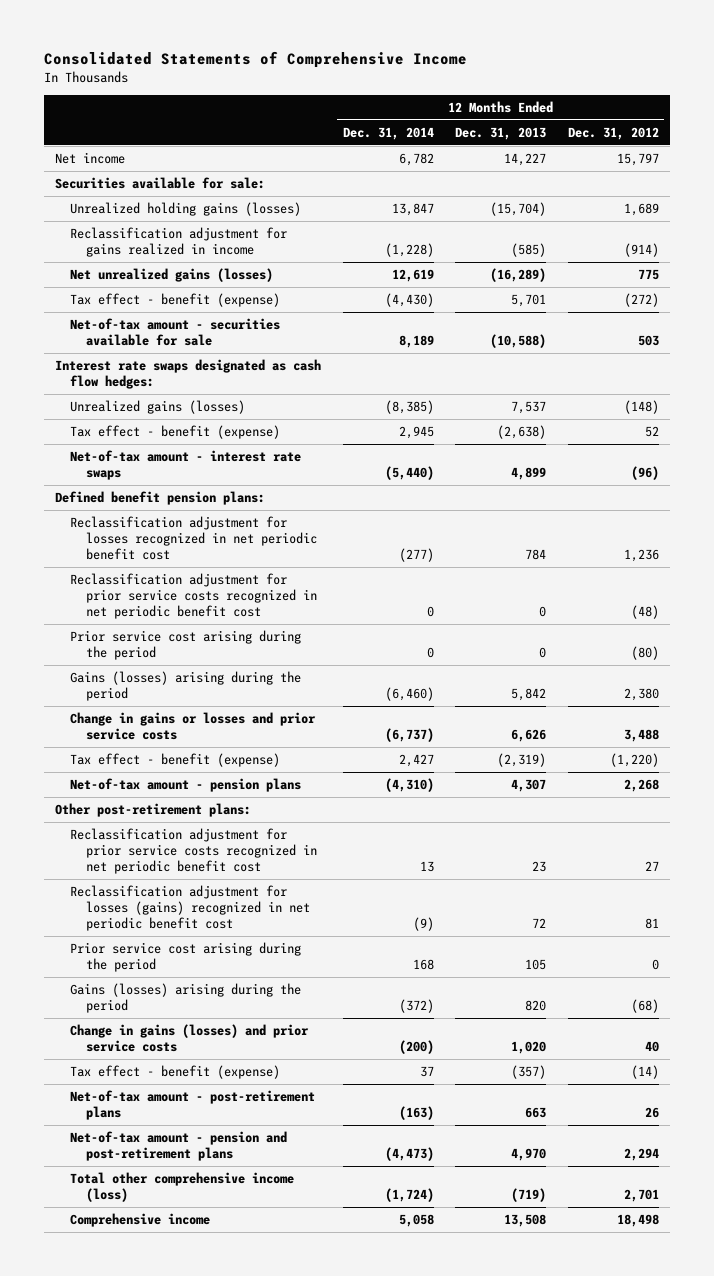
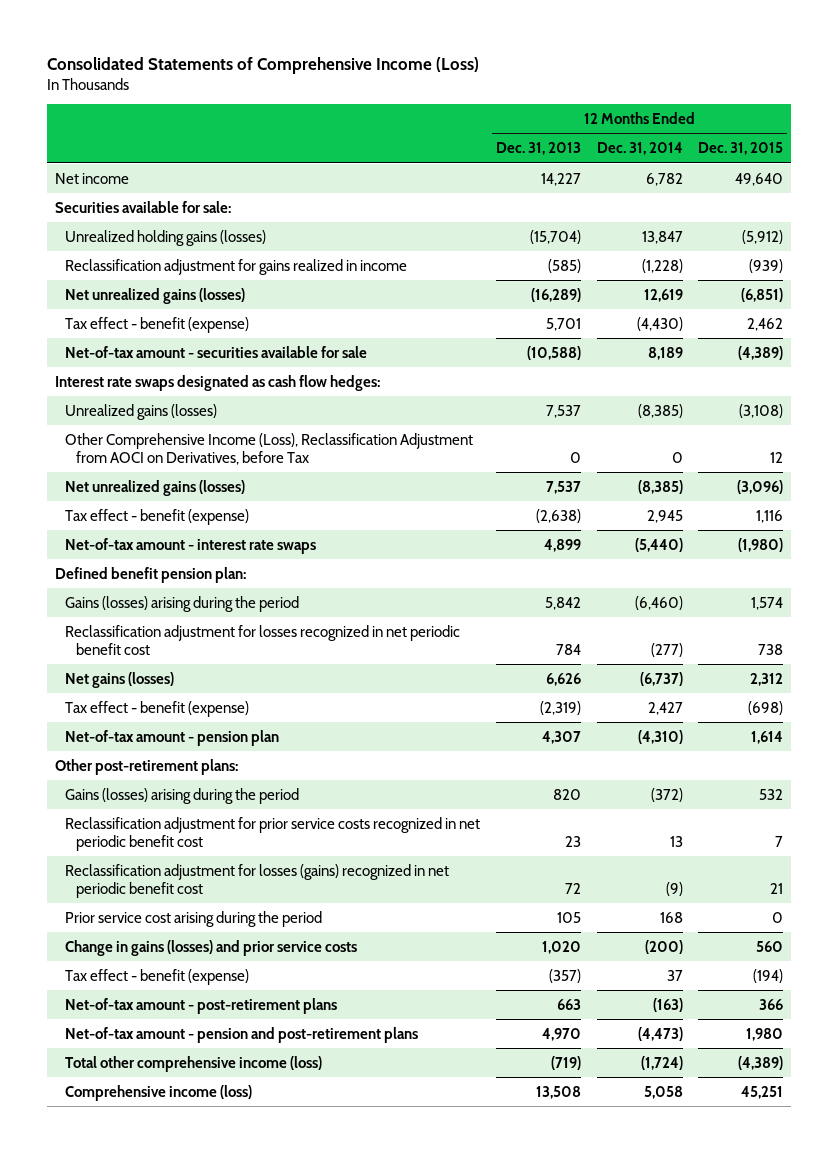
[44,51,468,69] Consolidated Statements of Comprehensive Income -> [46,56,479,74] Consolidated Statements of Comprehensive Income (Loss)
[568,126,660,140] Dec. 31, 2012 -> none
none -> [698,142,784,156] Dec. 31, 2015
none -> [65,432,474,465] Other Comprehensive Income (Loss), Reclassification Adjustment from AOCI on Derivatives, before Tax
none -> [65,479,246,496] Net unrealized gains (losses)
[70,572,317,620] Reclassification adjustment for prior service costs recognized in net periodic benefit cost -> none
[70,629,302,661] Prior service cost arising during the period -> none
[55,490,266,505] Defined benefit pension plans: -> [54,566,246,583] Defined benefit pension plan:
[70,515,317,561] Reclassification adjustment for losses recognized in net periodic benefit cost -> [65,624,461,655] Reclassification adjustment for losses recognized in net periodic benefit cost
[70,711,317,741] Change in gains or losses and prior service costs -> [65,671,175,688] Net gains (losses)
[70,777,302,792] Net-of-tax amount - pension plans -> [65,729,280,746] Net-of-tax amount - pension plan
[70,982,302,1014] Gains (losses) arising during the period -> [65,787,300,804] Gains (losses) arising during the period
[70,1212,211,1227] Comprehensive income -> [65,1084,253,1101] Comprehensive income (loss)

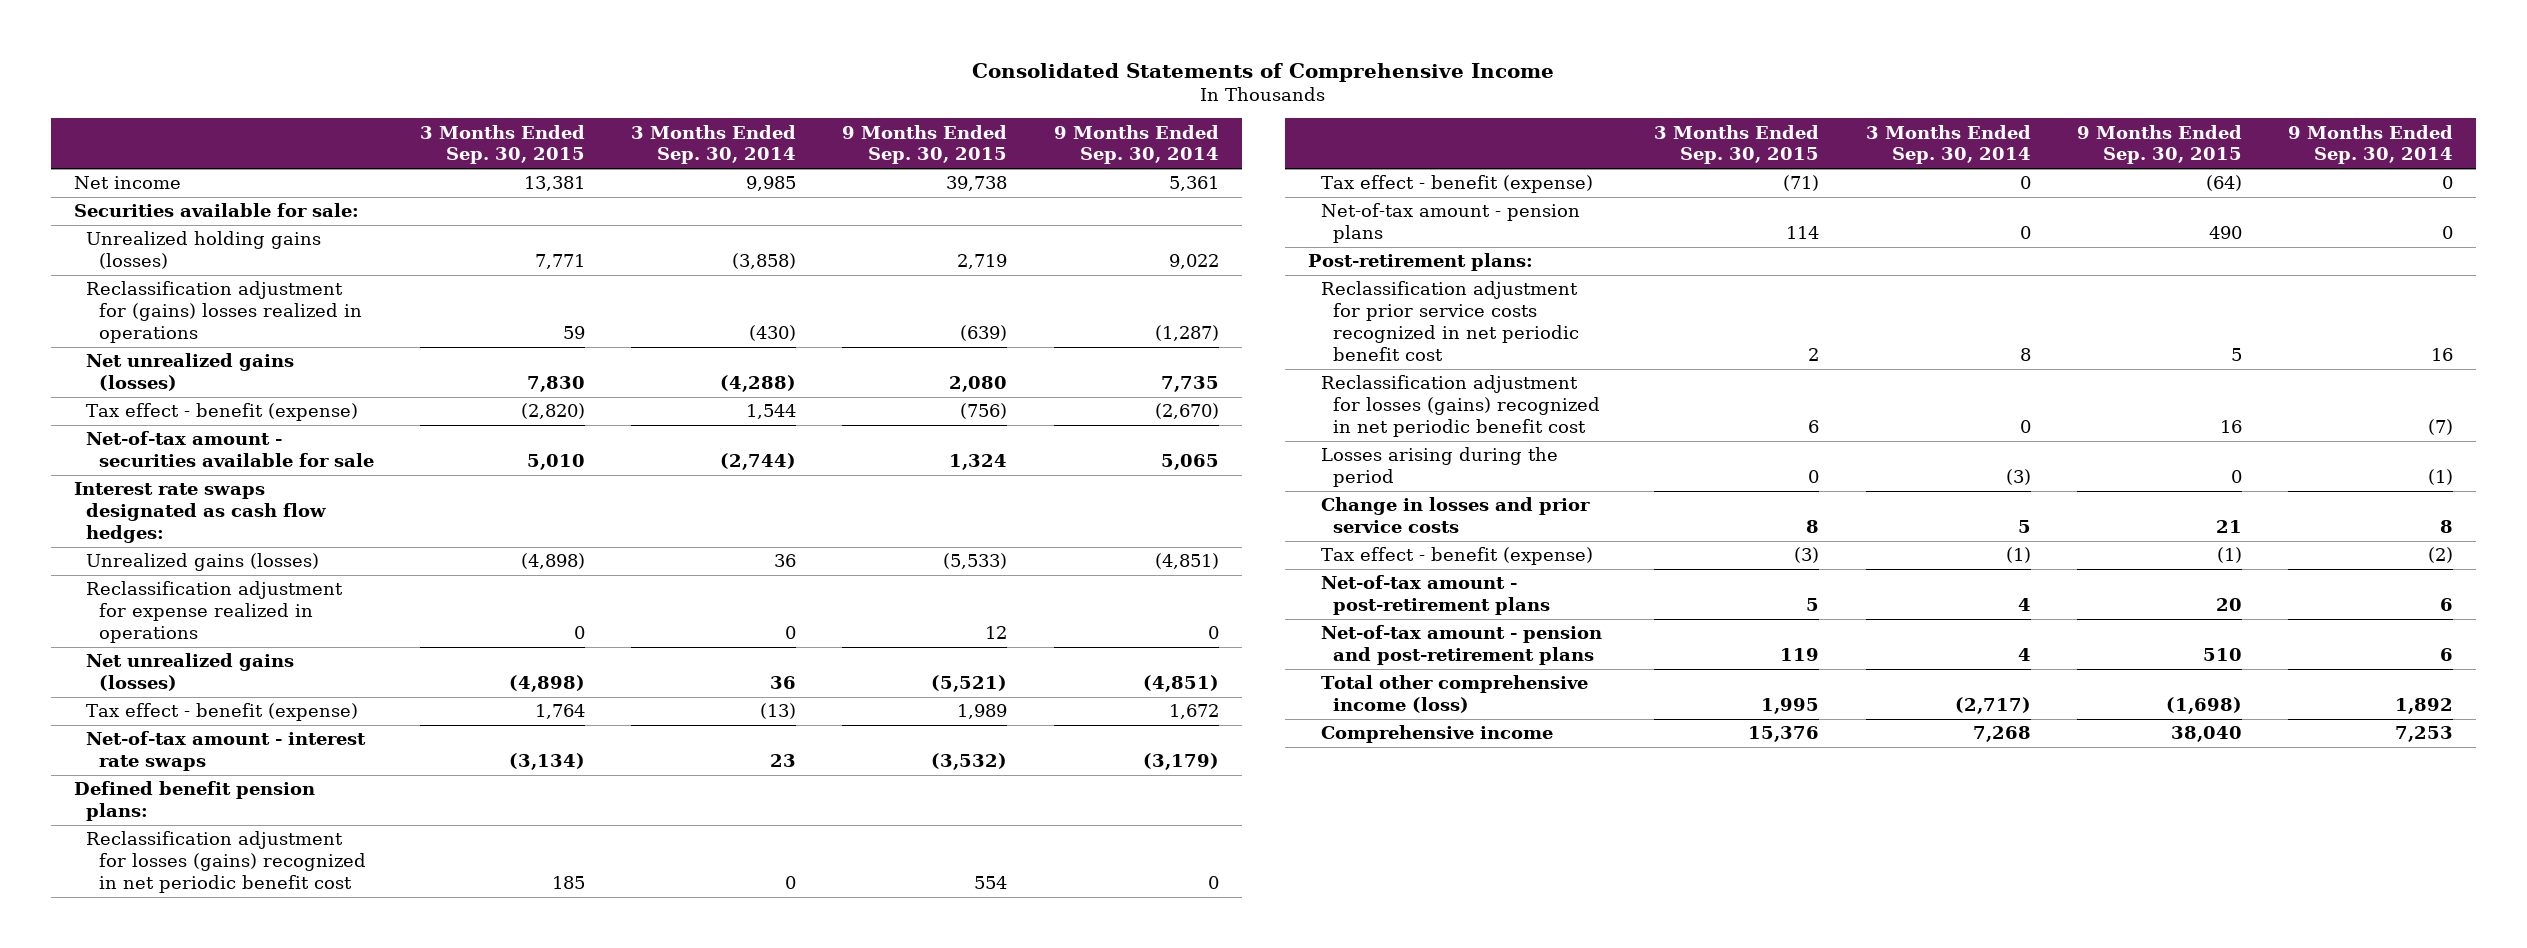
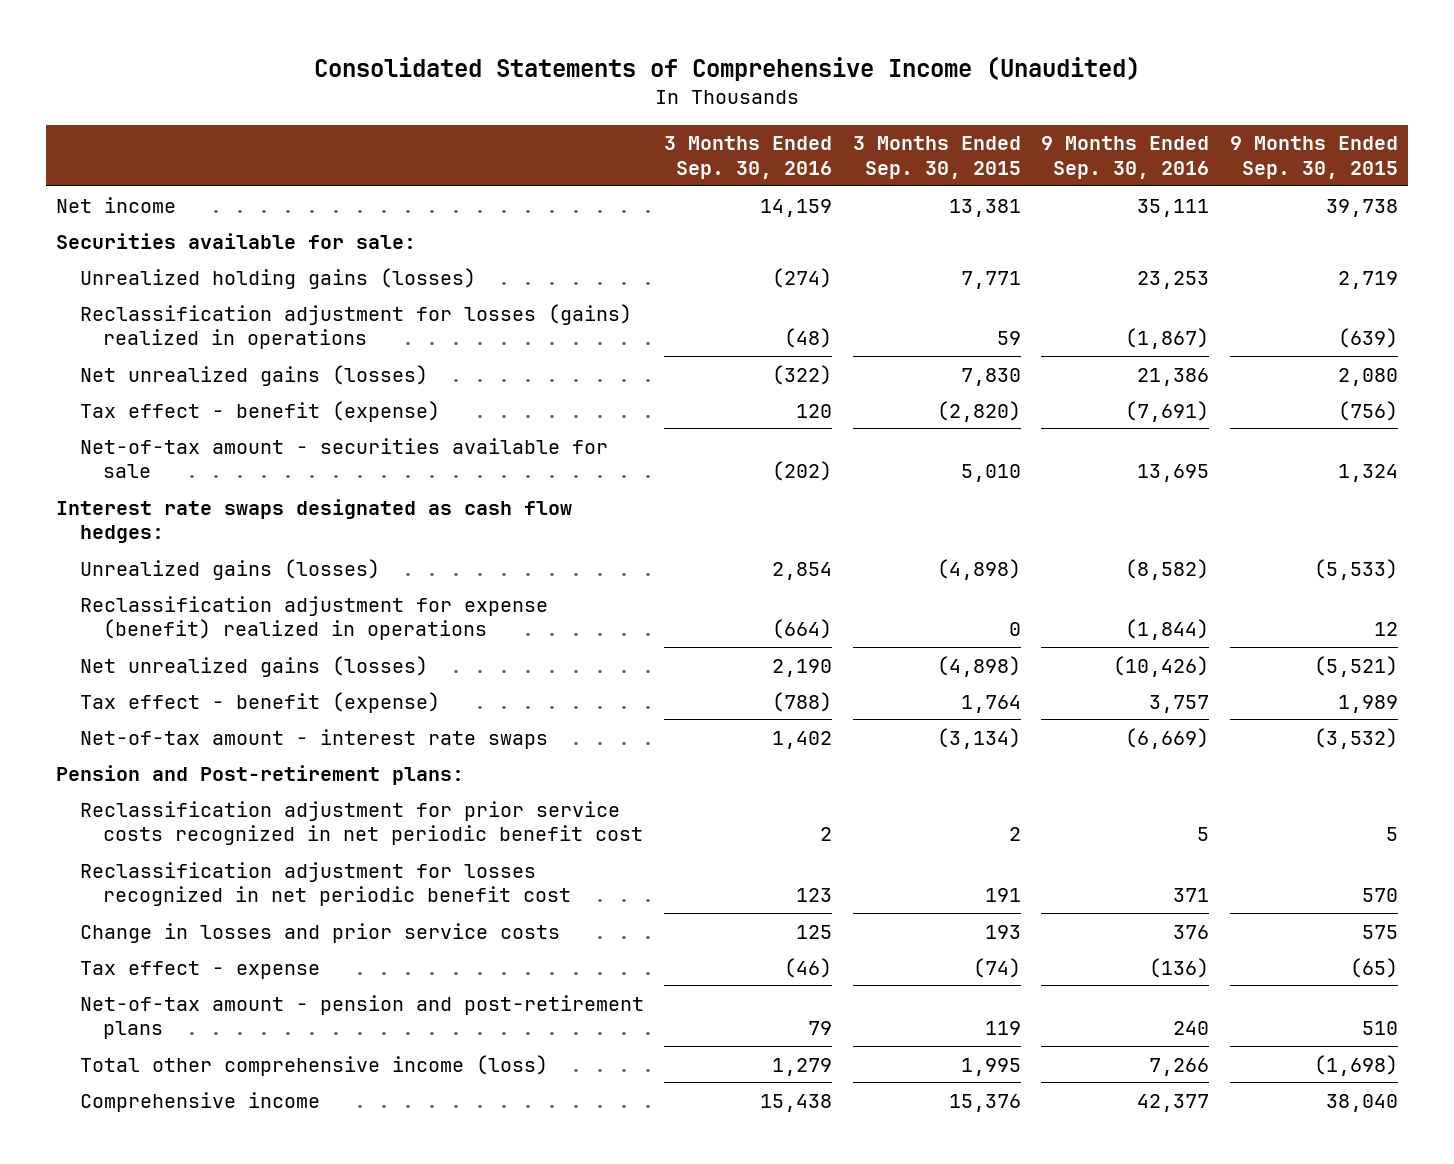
[972,62,1555,82] Consolidated Statements of Comprehensive Income -> [314,56,1141,82] Consolidated Statements of Comprehensive Income (Unaudited)
[631,124,797,165] 3 Months Ended Sep. 30, 2014 -> none
[1053,124,1219,165] 9 Months Ended Sep. 30, 2014 -> none
none -> [664,136,833,180] 3 Months Ended Sep. 30, 2016
none -> [1041,136,1210,180] 9 Months Ended Sep. 30, 2016
[86,281,362,344] Reclassification adjustment for (gains) losses realized in operations -> [79,303,632,350] Reclassification adjustment for losses (gains) realized in operations
[86,581,344,644] Reclassification adjustment for expense realized in operations -> [79,595,548,641] Reclassification adjustment for expense (benefit) realized in operations
[73,781,315,822] Defined benefit pension plans: -> none
[86,831,366,894] Reclassification adjustment for losses (gains) recognized in net periodic benefit cost -> none
[1320,175,1593,194] Tax effect - benefit (expense) -> none
[1320,203,1580,244] Net-of-tax amount - pension plans -> none
[1308,253,1534,272] Post-retirement plans: -> [55,764,464,785] Pension and Post-retirement plans:
[1320,447,1558,488] Losses arising during the period -> none
[1320,575,1551,616] Net-of-tax amount - post-retirement plans -> none
[1320,375,1601,438] Reclassification adjustment for losses (gains) recognized in net periodic benefit cost -> [79,861,572,907] Reclassification adjustment for losses recognized in net periodic benefit cost
[1808,420,1820,434] 6 -> [984,888,1021,903] 191
[2219,420,2242,434] 16 -> [1362,888,1399,903] 570
[1806,520,1820,534] 8 -> [984,924,1021,939] 193
[2215,520,2242,534] 21 -> [1362,924,1399,939] 575
[1320,547,1593,566] Tax effect - benefit (expense) -> [79,960,320,979] Tax effect - expense
[1794,547,1820,564] (3) -> [972,957,1021,978] (74)
[2216,547,2242,564] (1) -> [1350,957,1399,978] (65)

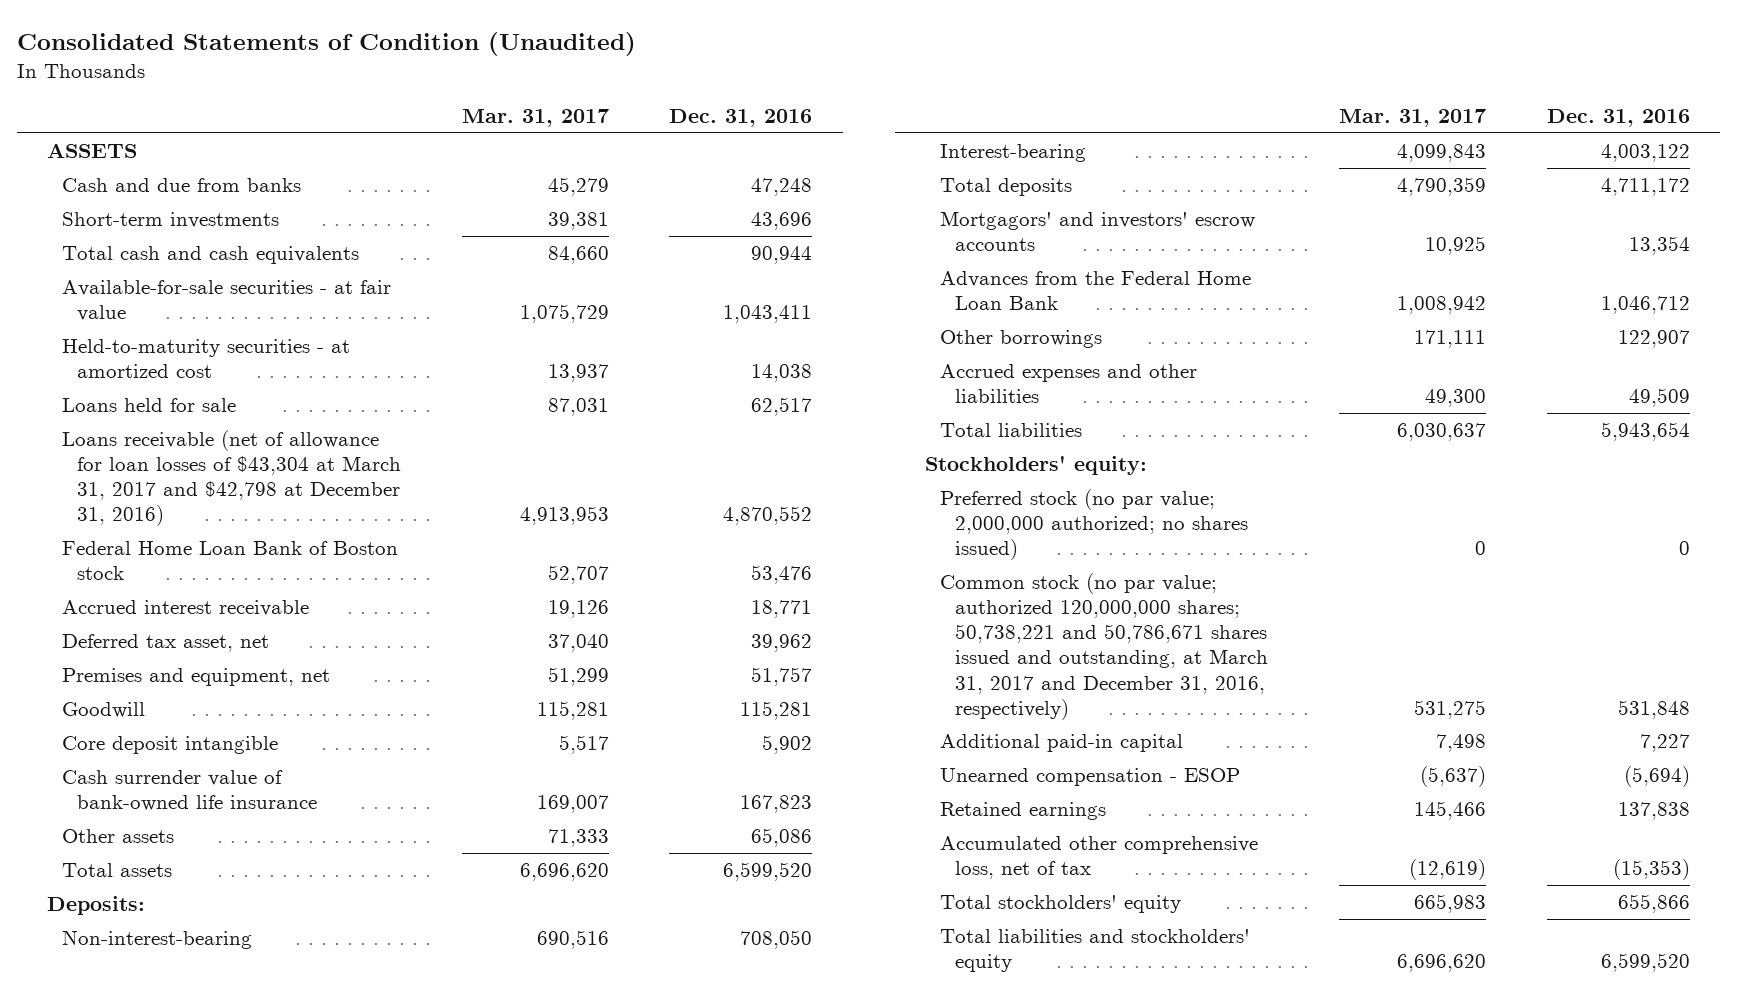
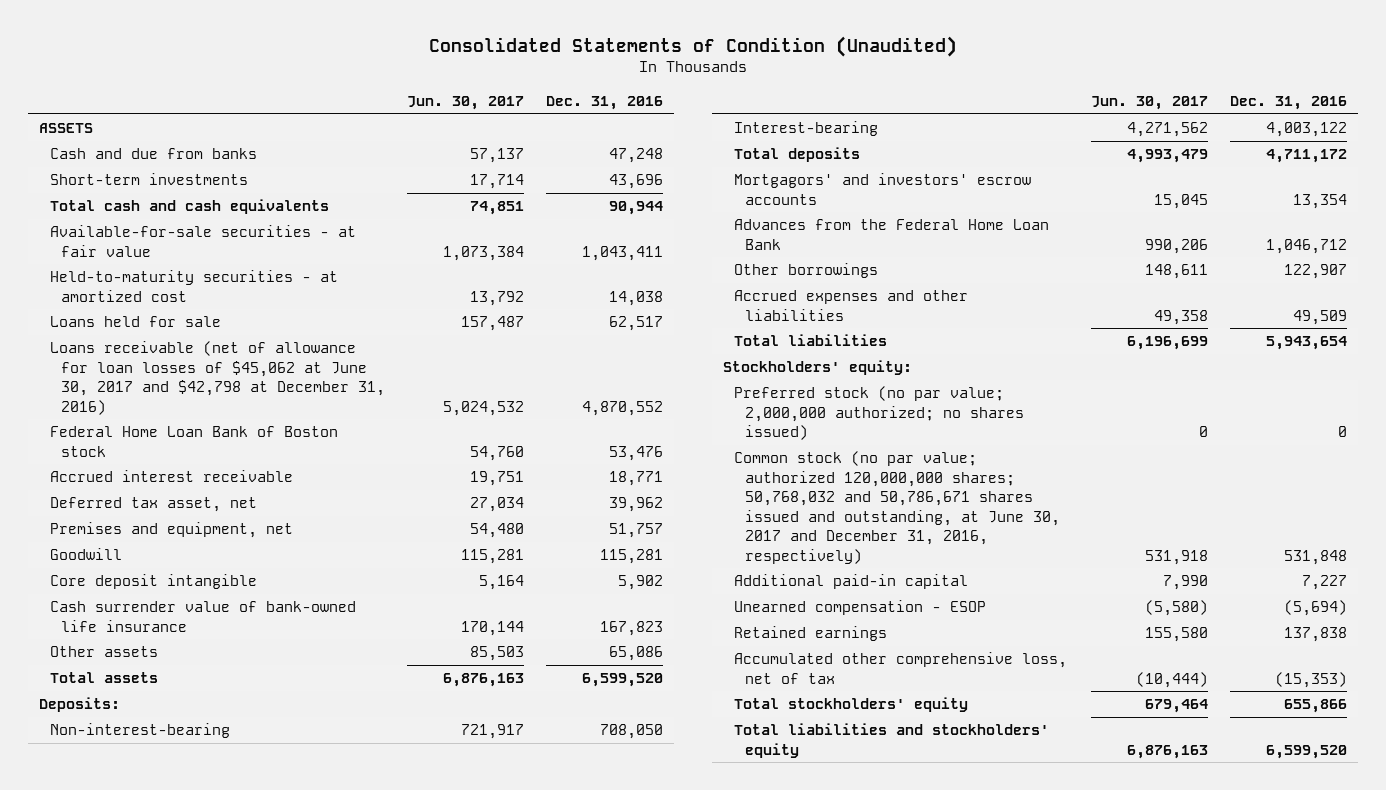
[461,109,609,128] Mar. 31, 2017 -> none
none -> [407,96,525,111] Jun. 30, 2017
[62,430,401,527] Loans receivable (net of allowance for loan losses of $43,304 at March 31, 2017 and $42,798 at December 31, 2016) -> [50,341,386,415] Loans receivable (net of allowance for loan losses of $45,062 at June 30, 2017 and $42,798 at December 31, 2016)
[939,573,1268,720] Common stock (no par value; authorized 120,000,000 shares; 50,738,221 and 50,786,671 shares issued and outstanding, at March 31, 2017 and December 31, 2016, respectively) -> [734,451,1060,564] Common stock (no par value; authorized 120,000,000 shares; 50,768,032 and 50,786,671 shares issued and outstanding, at June 30, 2017 and December 31, 2016, respectively)

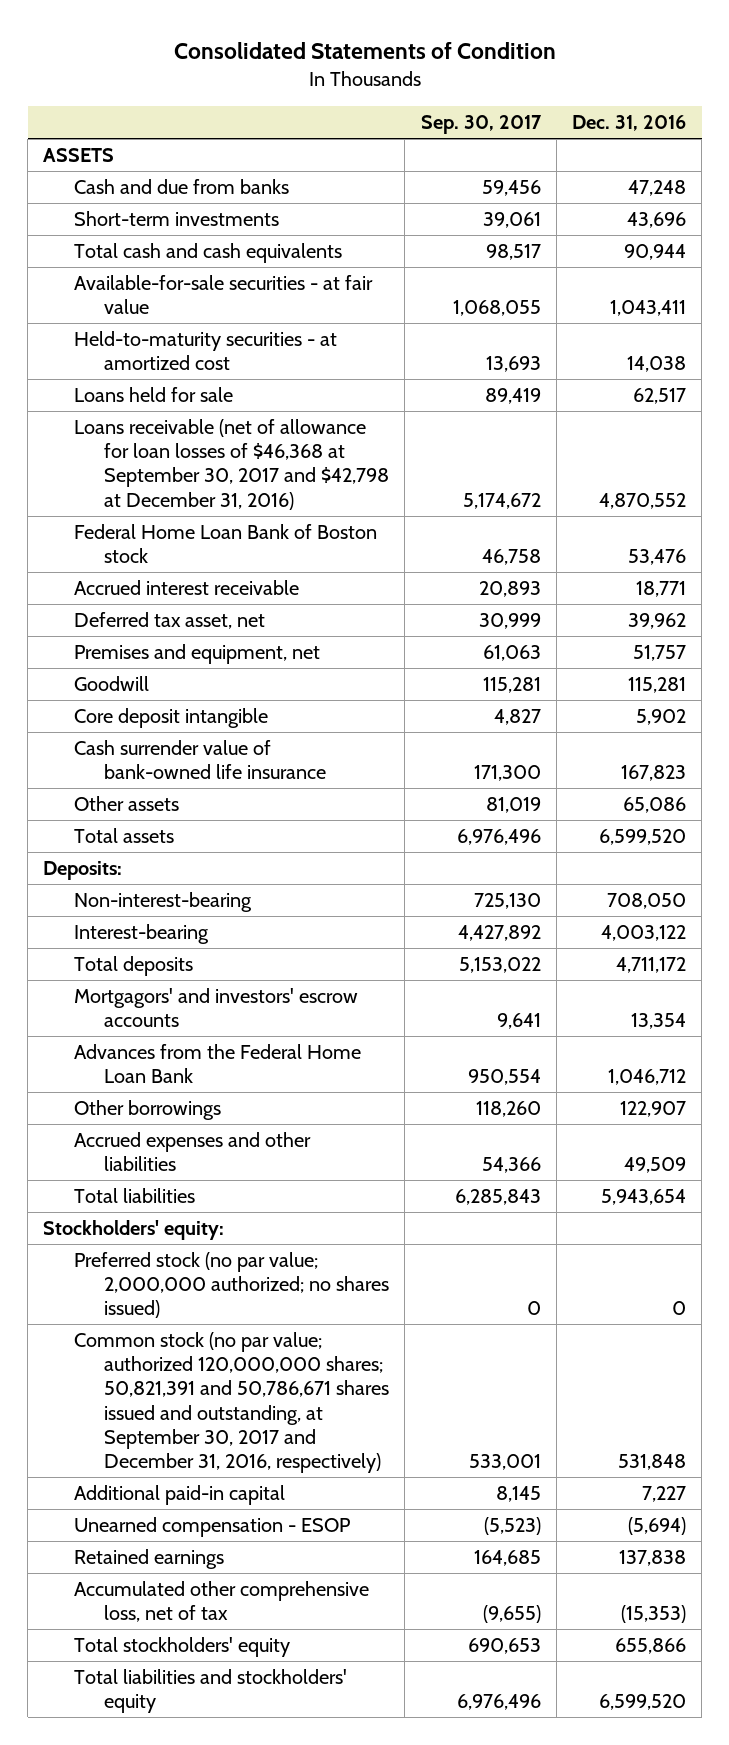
[429,35,958,57] Consolidated Statements of Condition (Unaudited) -> [173,41,556,59] Consolidated Statements of Condition
[407,96,525,111] Jun. 30, 2017 -> none
none -> [420,115,542,135] Sep. 30, 2017
[50,341,386,415] Loans receivable (net of allowance for loan losses of $45,062 at June 30, 2017 and $42,798 at December 31, 2016) -> [73,419,390,510] Loans receivable (net of allowance for loan losses of $46,368 at September 30, 2017 and $42,798 at December 31, 2016)
[734,451,1060,564] Common stock (no par value; authorized 120,000,000 shares; 50,768,032 and 50,786,671 shares issued and outstanding, at June 30, 2017 and December 31, 2016, respectively) -> [73,1332,390,1473] Common stock (no par value; authorized 120,000,000 shares; 50,821,391 and 50,786,671 shares issued and outstanding, at September 30, 2017 and December 31, 2016, respectively)

